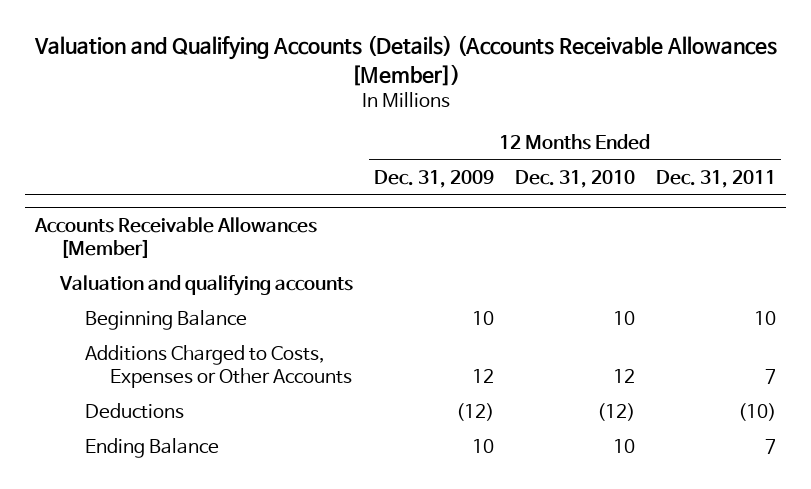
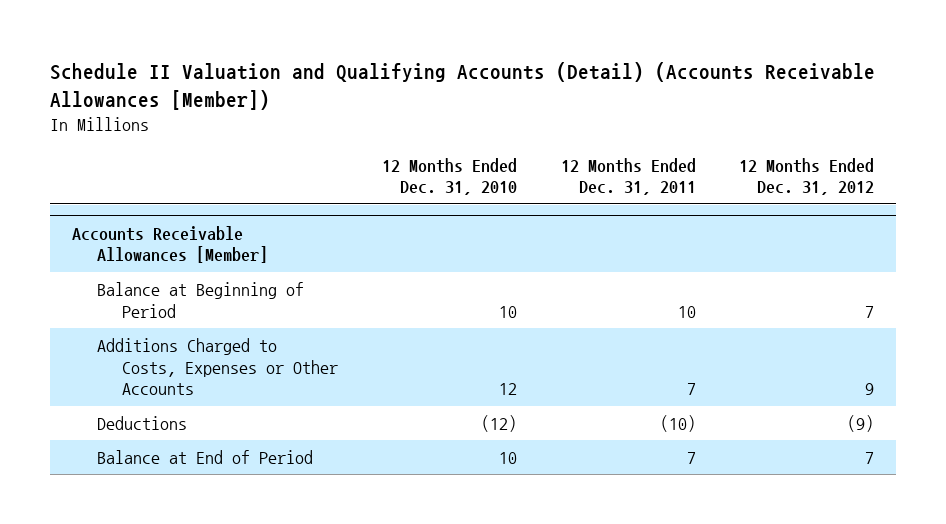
[33,35,777,86] Valuation and Qualifying Accounts (Details) (Accounts Receivable Allowances [Member]) -> [50,61,876,110] Schedule II Valuation and Qualifying Accounts (Detail) (Accounts Receivable Allowances [Member])
[374,169,495,188] Dec. 31, 2009 -> none
none -> [739,157,875,196] 12 Months Ended Dec. 31, 2012
[59,275,354,297] Valuation and qualifying accounts -> none
[84,310,247,331] Beginning Balance -> [97,281,305,318] Balance at Beginning of Period
[84,438,219,459] Ending Balance -> [97,449,314,464] Balance at End of Period

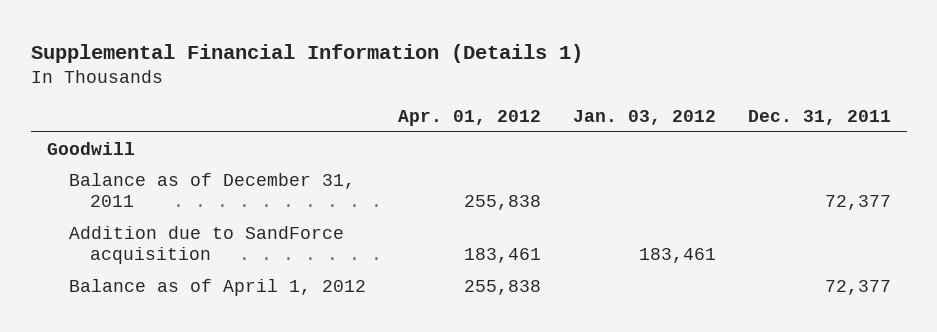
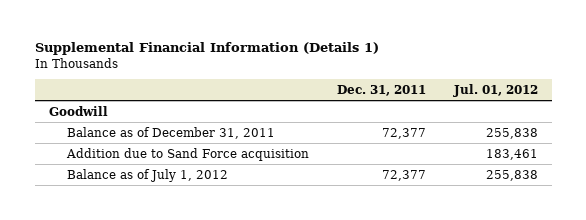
[397,110,541,127] Apr. 01, 2012 -> none
[572,110,716,126] Jan. 03, 2012 -> none
none -> [452,83,538,97] Jul. 01, 2012
[68,225,344,264] Addition due to SandForce acquisition -> [65,147,309,161] Addition due to Sand Force acquisition
[68,278,366,296] Balance as of April 1, 2012 -> [66,168,228,182] Balance as of July 1, 2012

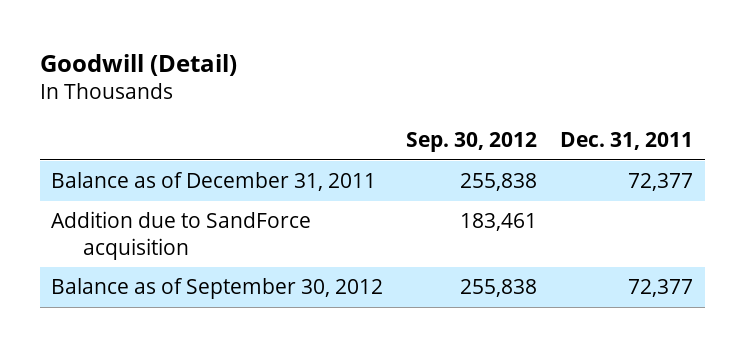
[34,42,379,56] Supplemental Financial Information (Details 1) -> [39,53,237,76] Goodwill (Detail)
[452,83,538,97] Jul. 01, 2012 -> none
none -> [406,131,538,152] Sep. 30, 2012
[48,105,108,116] Goodwill -> none
[65,147,309,161] Addition due to Sand Force acquisition -> [51,211,312,260] Addition due to SandForce acquisition
[66,168,228,182] Balance as of July 1, 2012 -> [51,278,384,300] Balance as of September 30, 2012

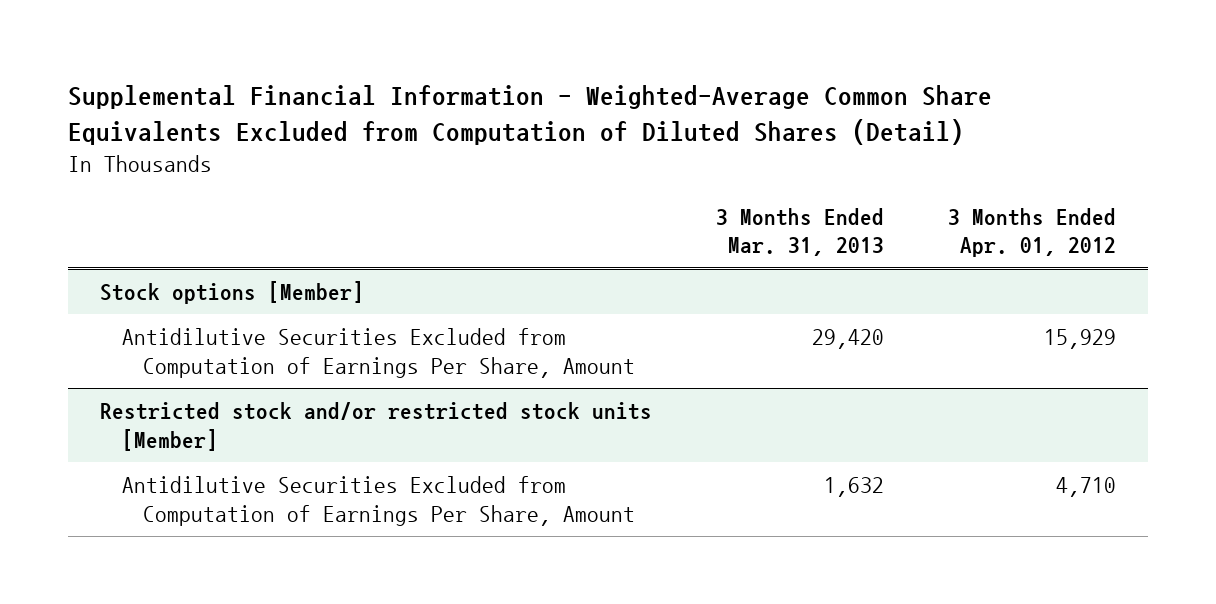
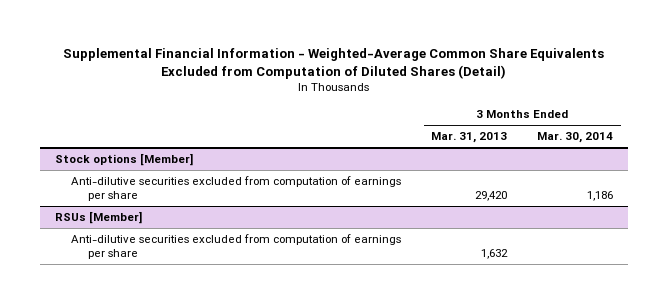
[948,207,1117,258] 3 Months Ended Apr. 01, 2012 -> none
none -> [537,132,614,144] Mar. 30, 2014
[100,402,653,451] Restricted stock and/or restricted stock units [Member] -> none
[121,328,636,378] Antidilutive Securities Excluded from Computation of Earnings Per Share, Amount -> [71,176,402,201] Anti-dilutive securities excluded from computation of earnings per share
none -> [55,211,143,225] RSUs [Member]
[121,476,636,526] Antidilutive Securities Excluded from Computation of Earnings Per Share, Amount -> [71,234,402,259] Anti-dilutive securities excluded from computation of earnings per share

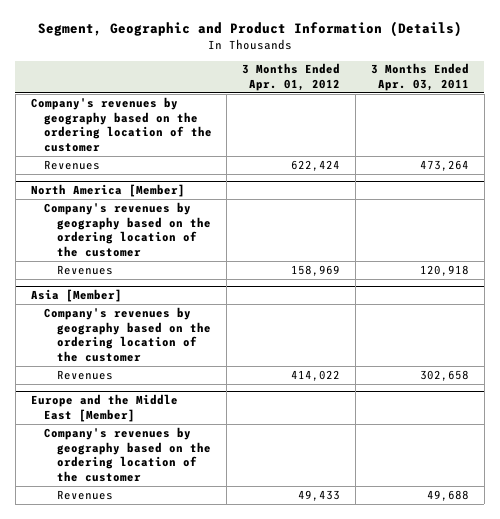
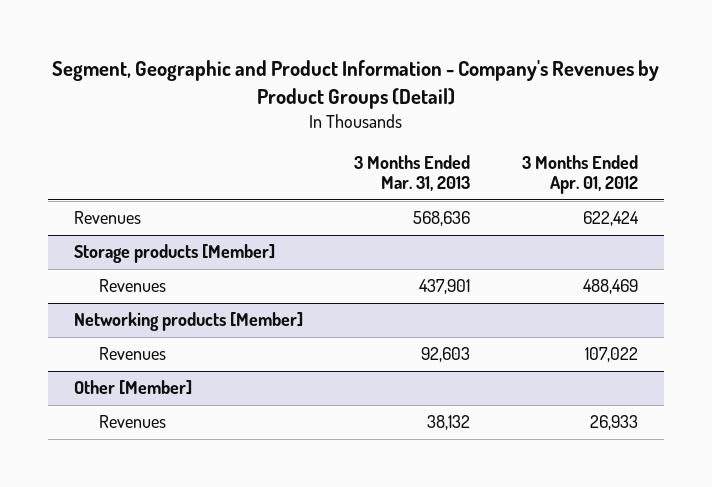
[37,21,462,38] Segment, Geographic and Product Information (Details) -> [51,59,659,109] Segment, Geographic and Product Information - Company's Revenues by Product Groups (Detail)
[370,63,469,92] 3 Months Ended Apr. 03, 2011 -> none
none -> [354,154,471,192] 3 Months Ended Mar. 31, 2013
[30,96,212,153] Company's revenues by geography based on the ordering location of the customer -> none
[30,184,185,198] North America [Member] -> none
[43,201,211,258] Company's revenues by geography based on the ordering location of the customer -> none
[30,289,122,303] Asia [Member] -> none
[43,306,211,363] Company's revenues by geography based on the ordering location of the customer -> none
[30,394,178,423] Europe and the Middle East [Member] -> none
[43,426,211,483] Company's revenues by geography based on the ordering location of the customer -> none
none -> [74,244,276,264] Storage products [Member]
[291,264,341,276] 158,969 -> [582,279,638,295] 488,469
none -> [74,312,304,332] Networking products [Member]
[291,369,341,381] 414,022 -> [584,347,638,363] 107,022
none -> [74,380,193,396] Other [Member]
[298,489,341,501] 49,433 -> [589,415,638,431] 26,933

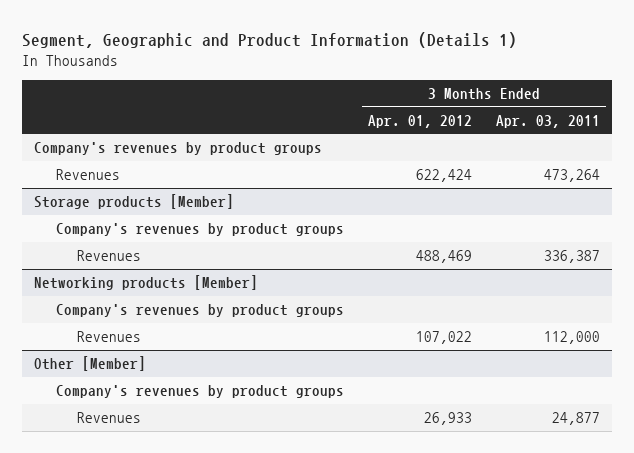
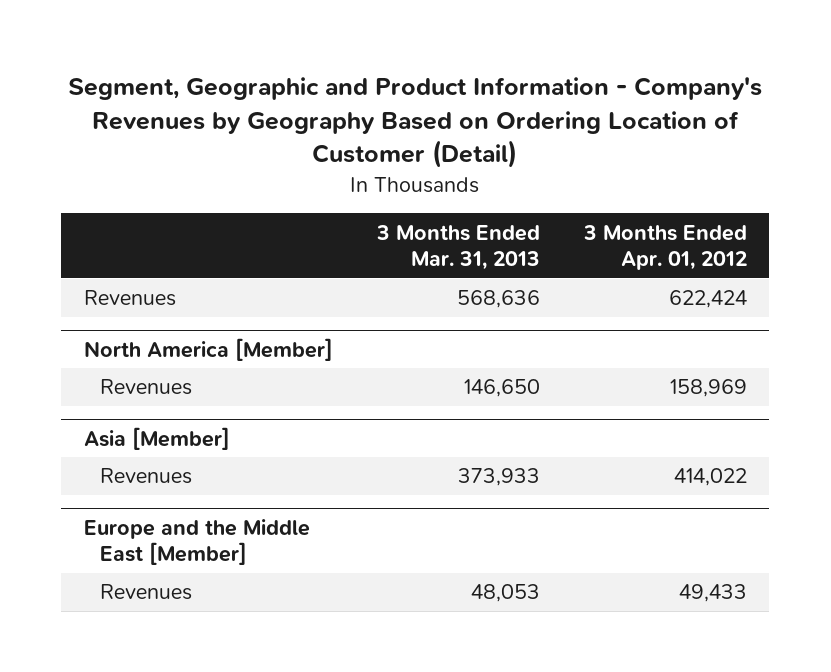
[22,32,518,49] Segment, Geographic and Product Information (Details 1) -> [68,77,763,169] Segment, Geographic and Product Information - Company's Revenues by Geography Based on Ordering Location of Customer (Detail)
[496,114,601,128] Apr. 03, 2011 -> none
none -> [375,224,540,271] 3 Months Ended Mar. 31, 2013
[34,142,323,156] Company's revenues by product groups -> none
[34,194,235,210] Storage products [Member] -> none
[55,223,344,237] Company's revenues by product groups -> none
[34,275,259,291] Networking products [Member] -> none
[55,304,344,318] Company's revenues by product groups -> none
[34,356,147,372] Other [Member] -> none
[55,385,344,399] Company's revenues by product groups -> none
none -> [83,337,333,361] North America [Member]
[415,250,472,264] 488,469 -> [670,379,748,398] 158,969
none -> [83,426,230,450] Asia [Member]
[415,331,472,345] 107,022 -> [674,468,748,487] 414,022
none -> [83,518,310,566] Europe and the Middle East [Member]
[423,412,472,426] 26,933 -> [679,584,748,603] 49,433

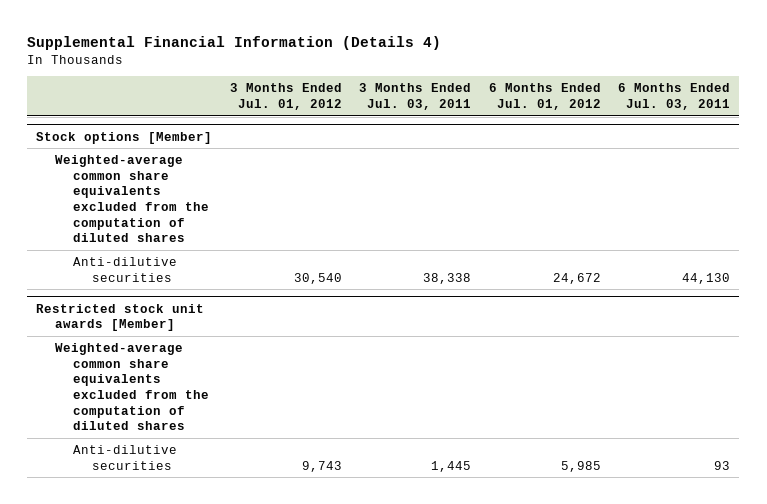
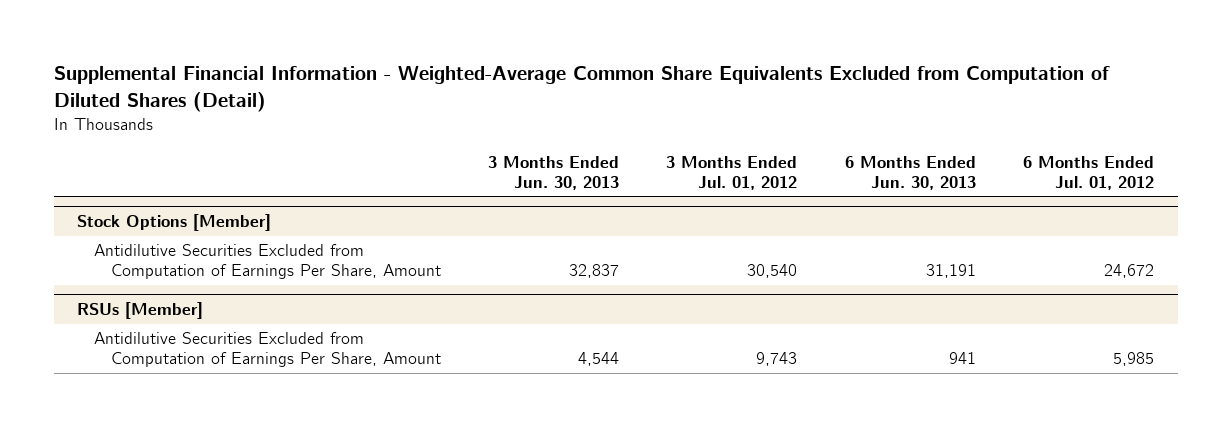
[27,35,442,50] Supplemental Financial Information (Details 4) -> [53,66,1110,113] Supplemental Financial Information - Weighted-Average Common Share Equivalents Excluded from Computation of Diluted Shares (Detail)
[359,83,472,110] 3 Months Ended Jul. 03, 2011 -> none
[618,83,731,110] 6 Months Ended Jul. 03, 2011 -> none
none -> [487,155,619,190] 3 Months Ended Jun. 30, 2013
none -> [844,155,976,190] 6 Months Ended Jun. 30, 2013
[54,154,210,243] Weighted-average common share equivalents excluded from the computation of diluted shares -> none
[36,303,205,332] Restricted stock unit awards [Member] -> none
[54,342,210,431] Weighted-average common share equivalents excluded from the computation of diluted shares -> none
[36,131,213,144] Stock options [Member] -> [77,214,272,232] Stock Options [Member]
[73,256,178,282] Anti-dilutive securities -> [94,244,441,280] Antidilutive Securities Excluded from Computation of Earnings Per Share, Amount
none -> [77,302,204,320] RSUs [Member]
[73,444,178,470] Anti-dilutive securities -> [94,332,441,368] Antidilutive Securities Excluded from Computation of Earnings Per Share, Amount

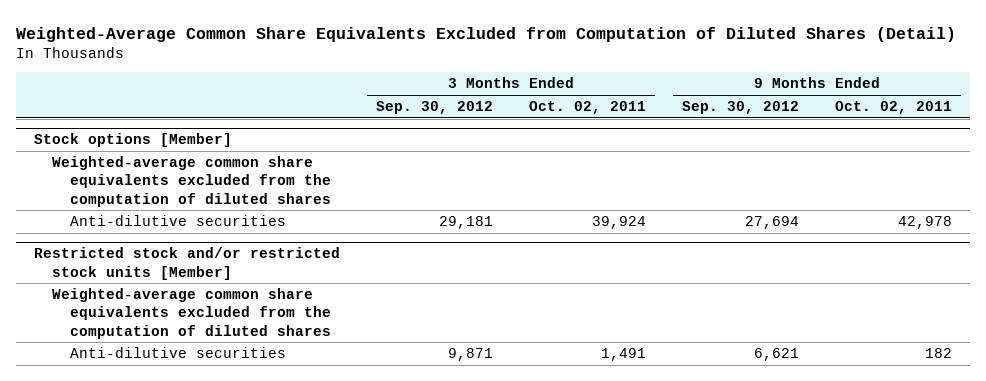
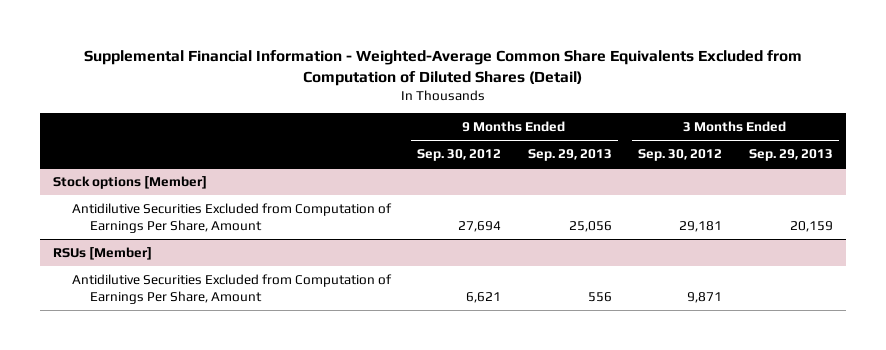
[16,26,957,42] Weighted-Average Common Share Equivalents Excluded from Computation of Diluted Shares (Detail) -> [83,49,802,86] Supplemental Financial Information - Weighted-Average Common Share Equivalents Excluded from Computation of Diluted Shares (Detail)
[528,101,646,115] Oct. 02, 2011 -> none
[834,101,952,115] Oct. 02, 2011 -> none
none -> [527,149,612,162] Sep. 29, 2013
none -> [748,149,833,162] Sep. 29, 2013
[51,156,331,207] Weighted-average common share equivalents excluded from the computation of diluted shares -> none
[34,247,341,280] Restricted stock and/or restricted stock units [Member] -> none
[51,288,331,339] Weighted-average common share equivalents excluded from the computation of diluted shares -> none
[69,215,286,227] Anti-dilutive securities -> [71,202,392,234] Antidilutive Securities Excluded from Computation of Earnings Per Share, Amount
none -> [53,246,153,260] RSUs [Member]
[69,347,286,359] Anti-dilutive securities -> [71,273,392,305] Antidilutive Securities Excluded from Computation of Earnings Per Share, Amount

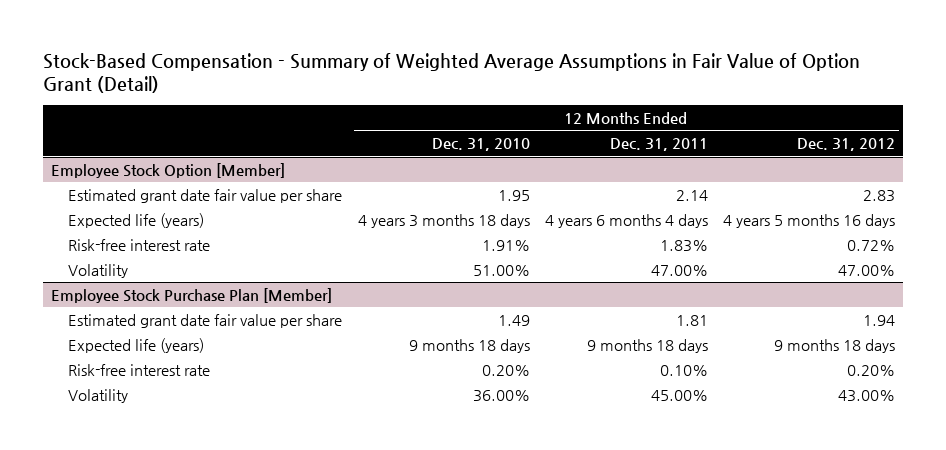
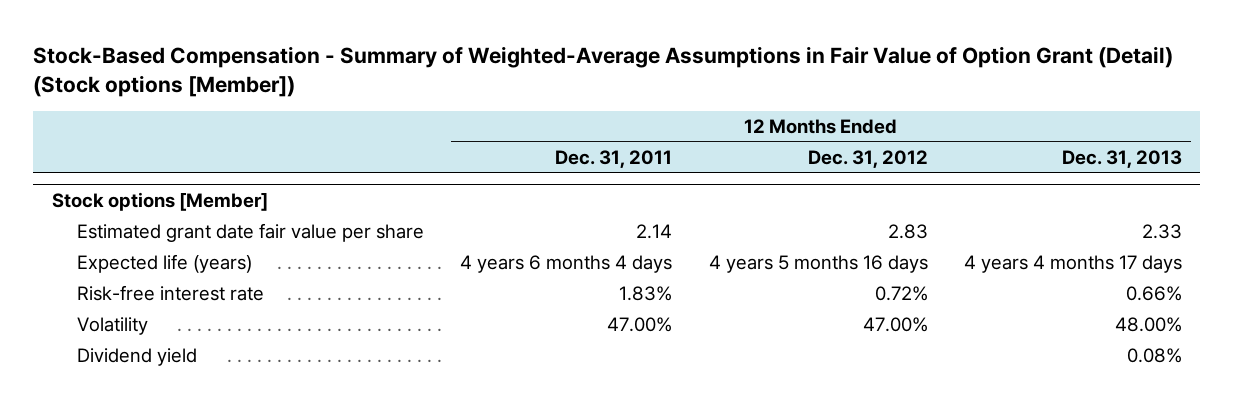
[43,52,861,94] Stock-Based Compensation - Summary of Weighted Average Assumptions in Fair Value of Option Grant (Detail) -> [33,45,1174,97] Stock-Based Compensation - Summary of Weighted-Average Assumptions in Fair Value of Option Grant (Detail) (Stock options [Member])
[431,138,530,152] Dec. 31, 2010 -> none
none -> [1062,149,1183,168] Dec. 31, 2013
[51,162,286,178] Employee Stock Option [Member] -> [51,192,268,212] Stock options [Member]
[51,287,333,303] Employee Stock Purchase Plan [Member] -> none
[68,313,343,328] Estimated grant date fair value per share -> none
[68,337,205,353] Expected life (years) -> none
[68,363,211,376] Risk-free interest rate -> none
[68,388,129,403] Volatility -> none
none -> [76,348,197,367] Dividend yield

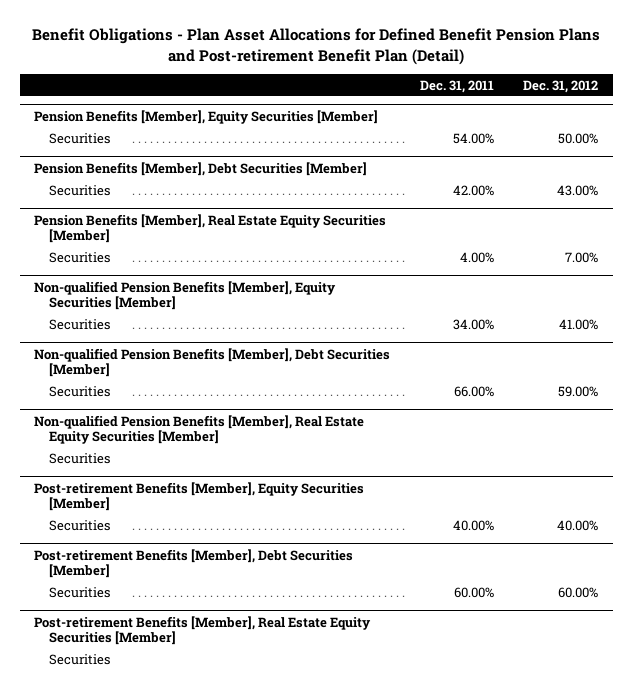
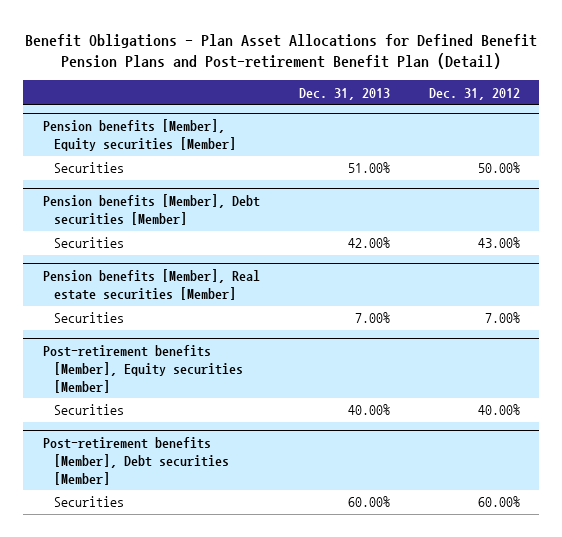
[419,79,494,93] Dec. 31, 2011 -> none
none -> [298,87,390,100] Dec. 31, 2013
[34,109,379,124] Pension Benefits [Member], Equity Securities [Member] -> [42,119,237,151] Pension benefits [Member], Equity securities [Member]
[34,161,368,176] Pension Benefits [Member], Debt Securities [Member] -> [42,194,260,225] Pension benefits [Member], Debt securities [Member]
[34,213,387,243] Pension Benefits [Member], Real Estate Equity Securities [Member] -> [42,269,260,300] Pension benefits [Member], Real estate securities [Member]
[34,280,337,310] Non-qualified Pension Benefits [Member], Equity Securities [Member] -> none
[48,318,110,330] Securities -> none
[34,347,391,377] Non-qualified Pension Benefits [Member], Debt Securities [Member] -> none
[48,385,110,397] Securities -> none
[34,414,365,444] Non-qualified Pension Benefits [Member], Real Estate Equity Securities [Member] -> none
[48,452,110,464] Securities -> none
[34,481,365,511] Post-retirement Benefits [Member], Equity Securities [Member] -> [42,345,244,393] Post-retirement benefits [Member], Equity securities [Member]
[34,548,354,578] Post-retirement Benefits [Member], Debt Securities [Member] -> [42,437,230,485] Post-retirement benefits [Member], Debt securities [Member]
[34,615,372,645] Post-retirement Benefits [Member], Real Estate Equity Securities [Member] -> none
[48,653,110,665] Securities -> none

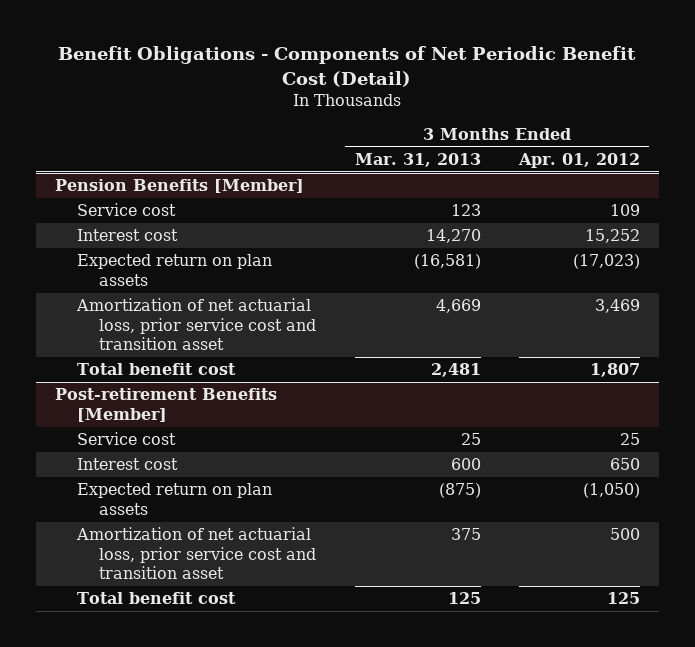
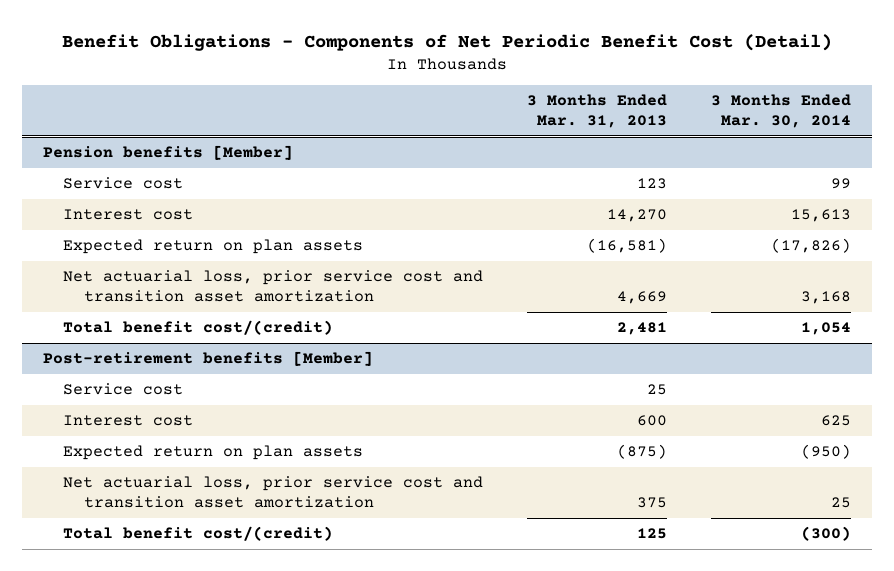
[517,153,640,169] Apr. 01, 2012 -> none
none -> [710,94,851,129] 3 Months Ended Mar. 30, 2014
[54,179,304,194] Pension Benefits [Member] -> [43,145,294,161] Pension benefits [Member]
[76,298,317,351] Amortization of net actuarial loss, prior service cost and transition asset -> [63,270,484,303] Net actuarial loss, prior service cost and transition asset amortization
[77,363,237,376] Total benefit cost -> [63,320,334,336] Total benefit cost/(credit)
[54,388,277,422] Post-retirement Benefits [Member] -> [43,351,374,367] Post-retirement benefits [Member]
[76,527,317,580] Amortization of net actuarial loss, prior service cost and transition asset -> [63,476,484,509] Net actuarial loss, prior service cost and transition asset amortization
[77,592,237,605] Total benefit cost -> [63,526,334,542] Total benefit cost/(credit)

